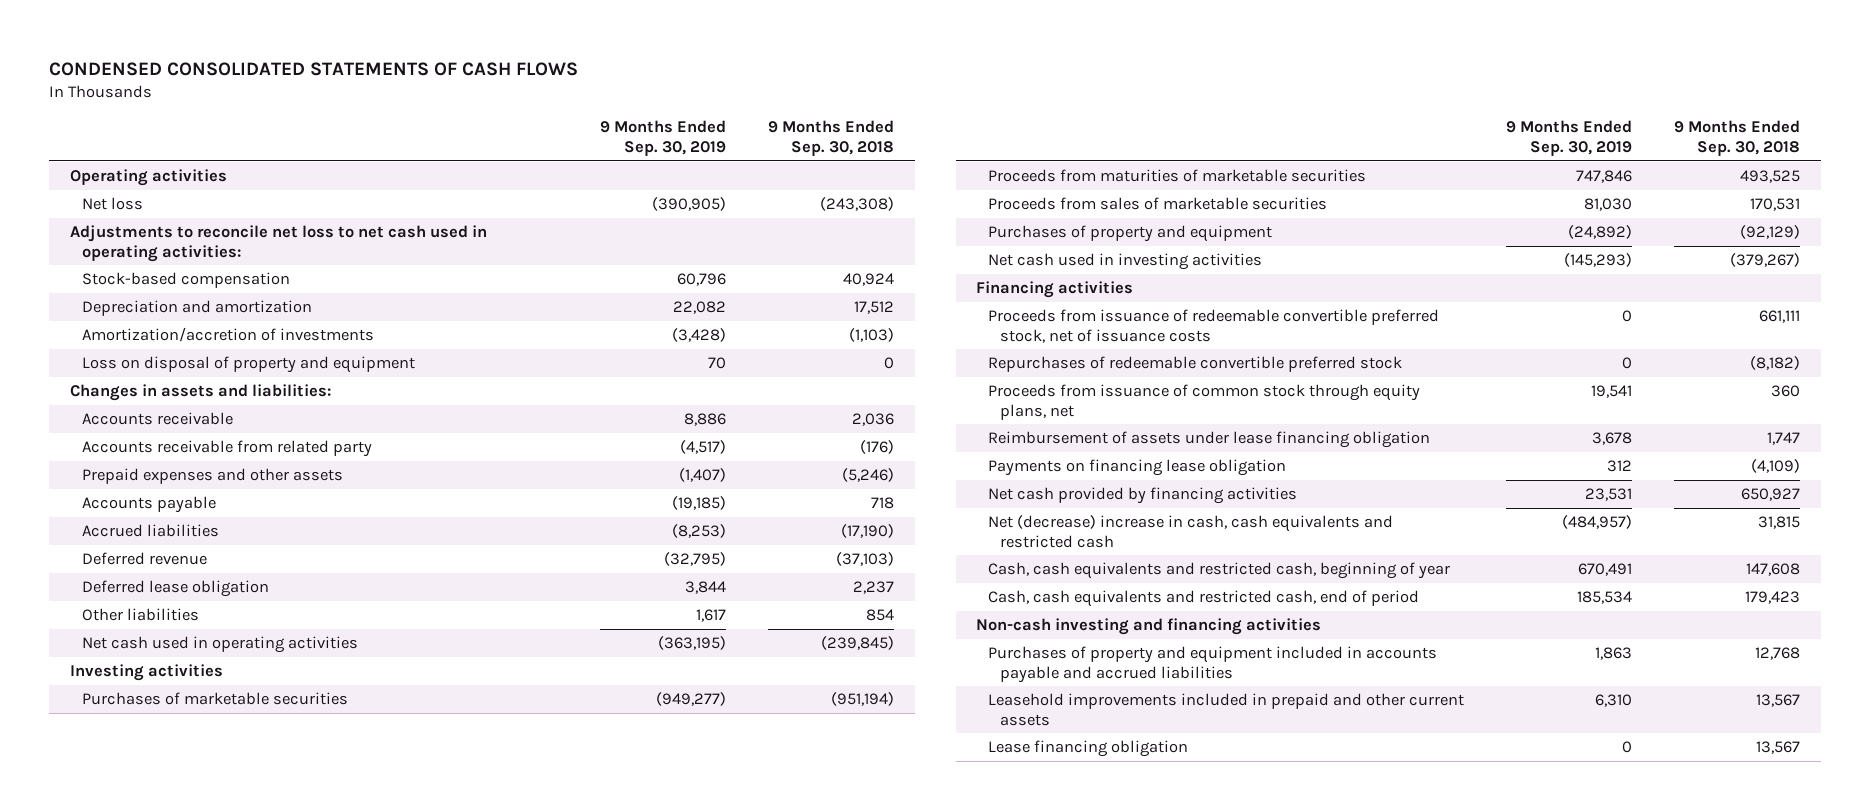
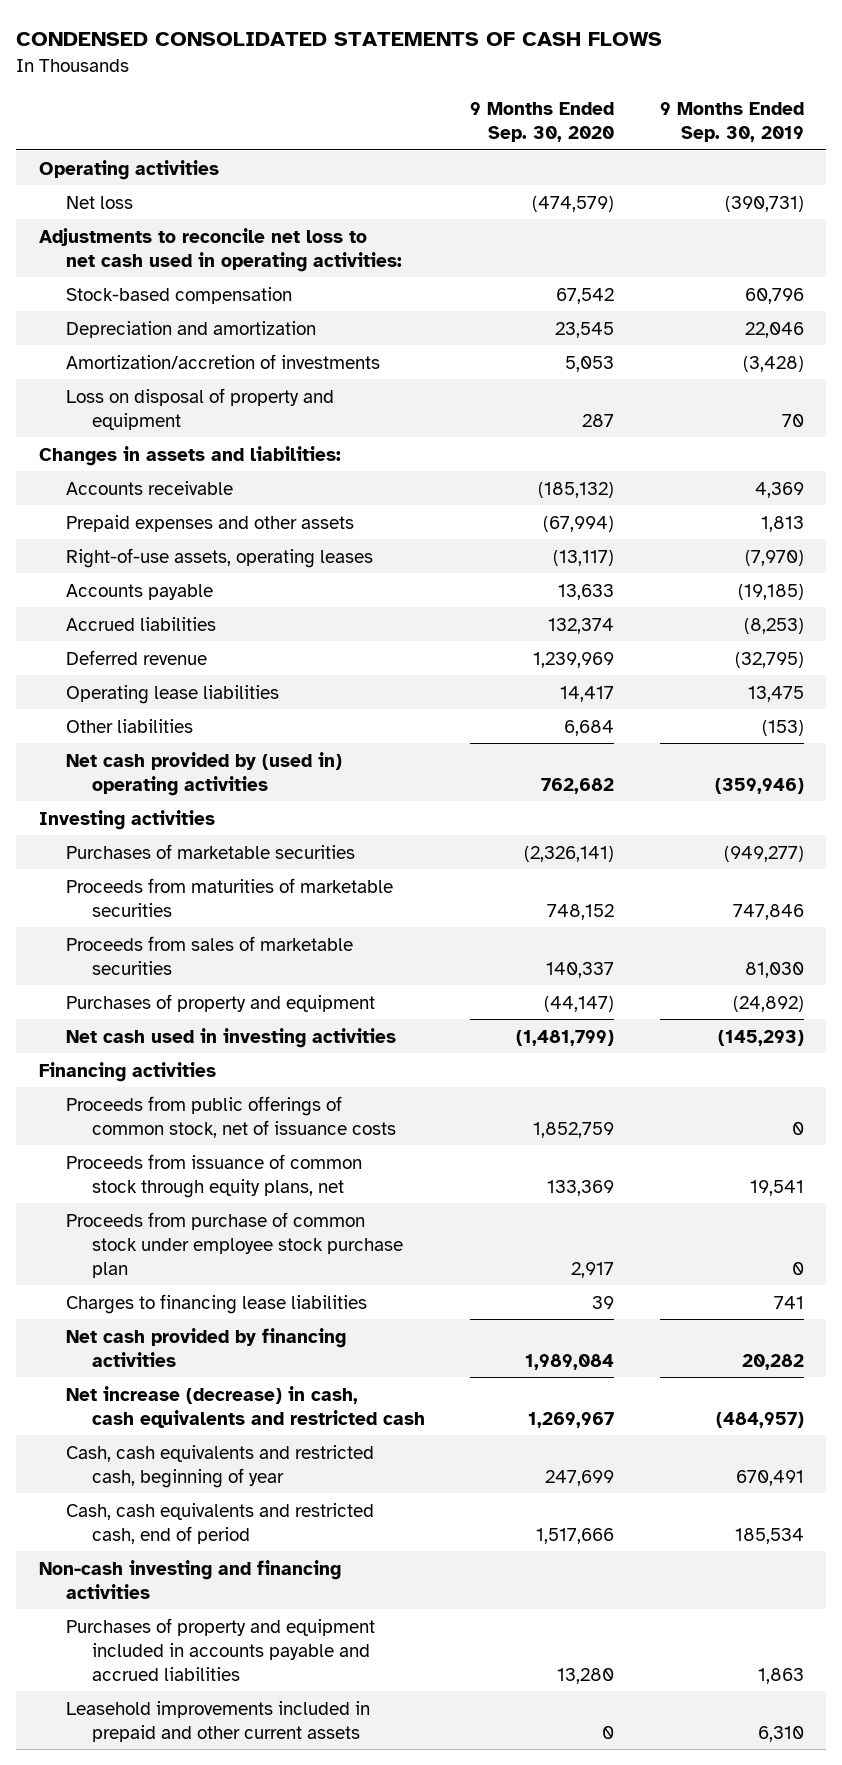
[767,120,894,157] 9 Months Ended Sep. 30, 2018 -> none
none -> [470,102,615,143] 9 Months Ended Sep. 30, 2020
[652,196,727,211] (390,905) -> [724,195,804,212] (390,731)
[673,300,727,314] 22,082 -> [744,321,804,338] 22,046
[82,439,373,457] Accounts receivable from related party -> none
[684,412,727,426] 8,886 -> [754,481,804,498] 4,369
[679,467,727,482] (1,407) -> [760,515,804,532] 1,813
none -> [65,547,373,568] Right-of-use assets, operating leases
[82,579,270,597] Deferred lease obligation -> none
none -> [65,684,279,704] Operating lease liabilities
[696,608,727,622] 1,617 -> [761,719,804,736] (153)
[82,635,359,653] Net cash used in operating activities -> [65,751,342,796] Net cash provided by (used in) operating activities
[658,635,727,650] (363,195) -> [714,777,804,794] (359,946)
[988,355,1403,372] Repurchases of redeemable convertible preferred stock -> none
[988,308,1440,343] Proceeds from issuance of redeemable convertible preferred stock, net of issuance costs -> [65,1095,397,1138] Proceeds from public offerings of common stock, net of issuance costs
[988,430,1431,448] Reimbursement of assets under lease financing obligation -> none
[988,458,1287,476] Payments on financing lease obligation -> none
none -> [65,1211,404,1278] Proceeds from purchase of common stock under employee stock purchase plan
none -> [65,1293,367,1314] Charges to financing lease liabilities
[1585,487,1633,501] 23,531 -> [741,1353,804,1370] 20,282
[988,514,1394,548] Net (decrease) increase in cash, cash equivalents and restricted cash -> [65,1385,426,1428] Net increase (decrease) in cash, cash equivalents and restricted cash
[988,739,1189,757] Lease financing obligation -> none

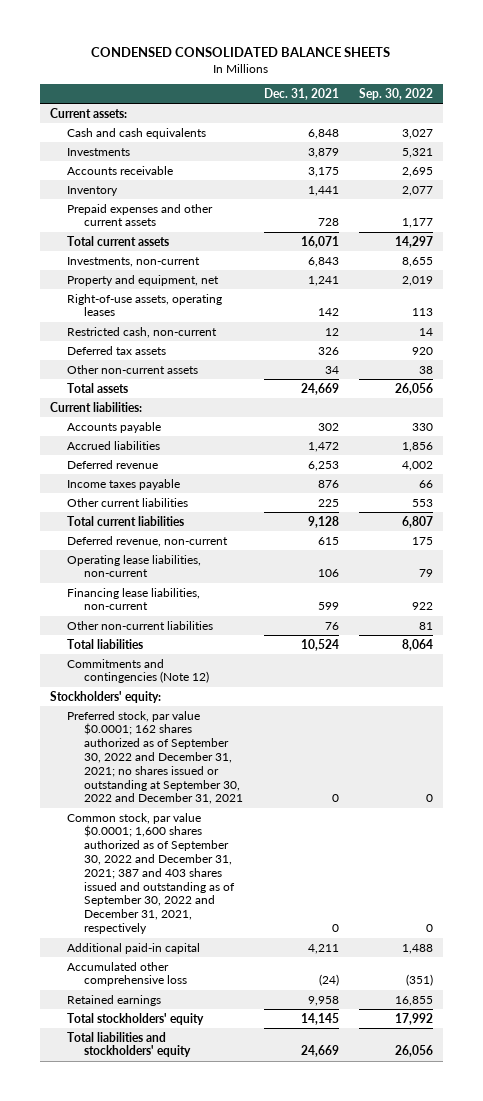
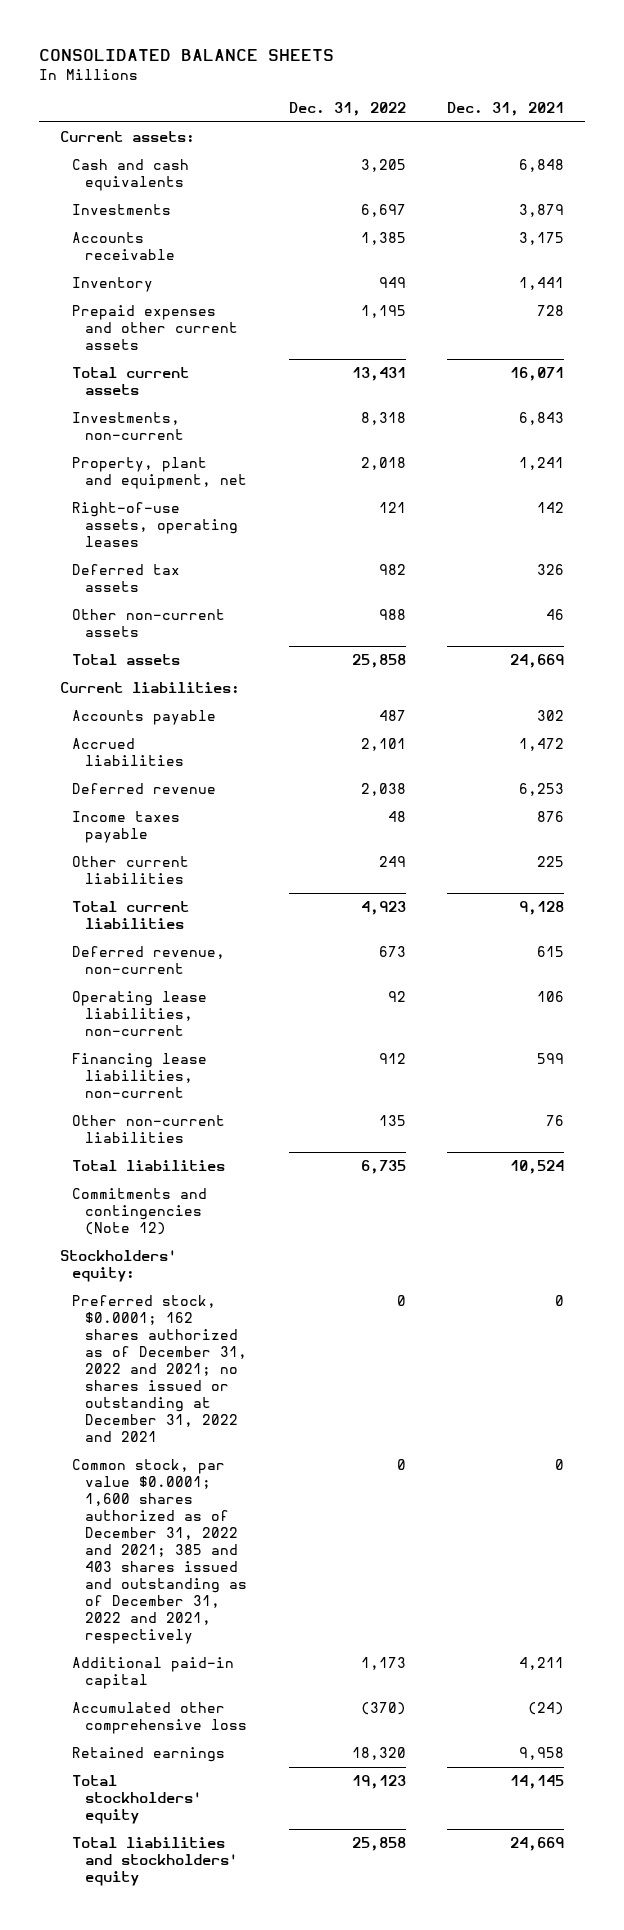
[91,47,391,58] CONDENSED CONSOLIDATED BALANCE SHEETS -> [38,48,334,61] CONSOLIDATED BALANCE SHEETS
[358,87,433,100] Sep. 30, 2022 -> none
none -> [288,102,406,117] Dec. 31, 2022
[67,274,220,286] Property and equipment, net -> [72,457,248,490] Property, plant and equipment, net
[67,326,218,338] Restricted cash, non-current -> none
[324,365,339,374] 34 -> [546,609,565,621] 46
[67,710,244,805] Preferred stock, par value $0.0001; 162 shares authorized as of September 30, 2022 and December 31, 2021; no shares issued or outstanding at September 30, 2022 and December 31, 2021 -> [72,1295,248,1443] Preferred stock, $0.0001; 162 shares authorized as of December 31, 2022 and 2021; no shares issued or outstanding at December 31, 2022 and 2021
[67,812,236,935] Common stock, par value $0.0001; 1,600 shares authorized as of September 30, 2022 and December 31, 2021; 387 and 403 shares issued and outstanding as of September 30, 2022 and December 31, 2021, respectively -> [72,1459,248,1645] Common stock, par value $0.0001; 1,600 shares authorized as of December 31, 2022 and 2021; 385 and 403 shares issued and outstanding as of December 31, 2022 and 2021, respectively

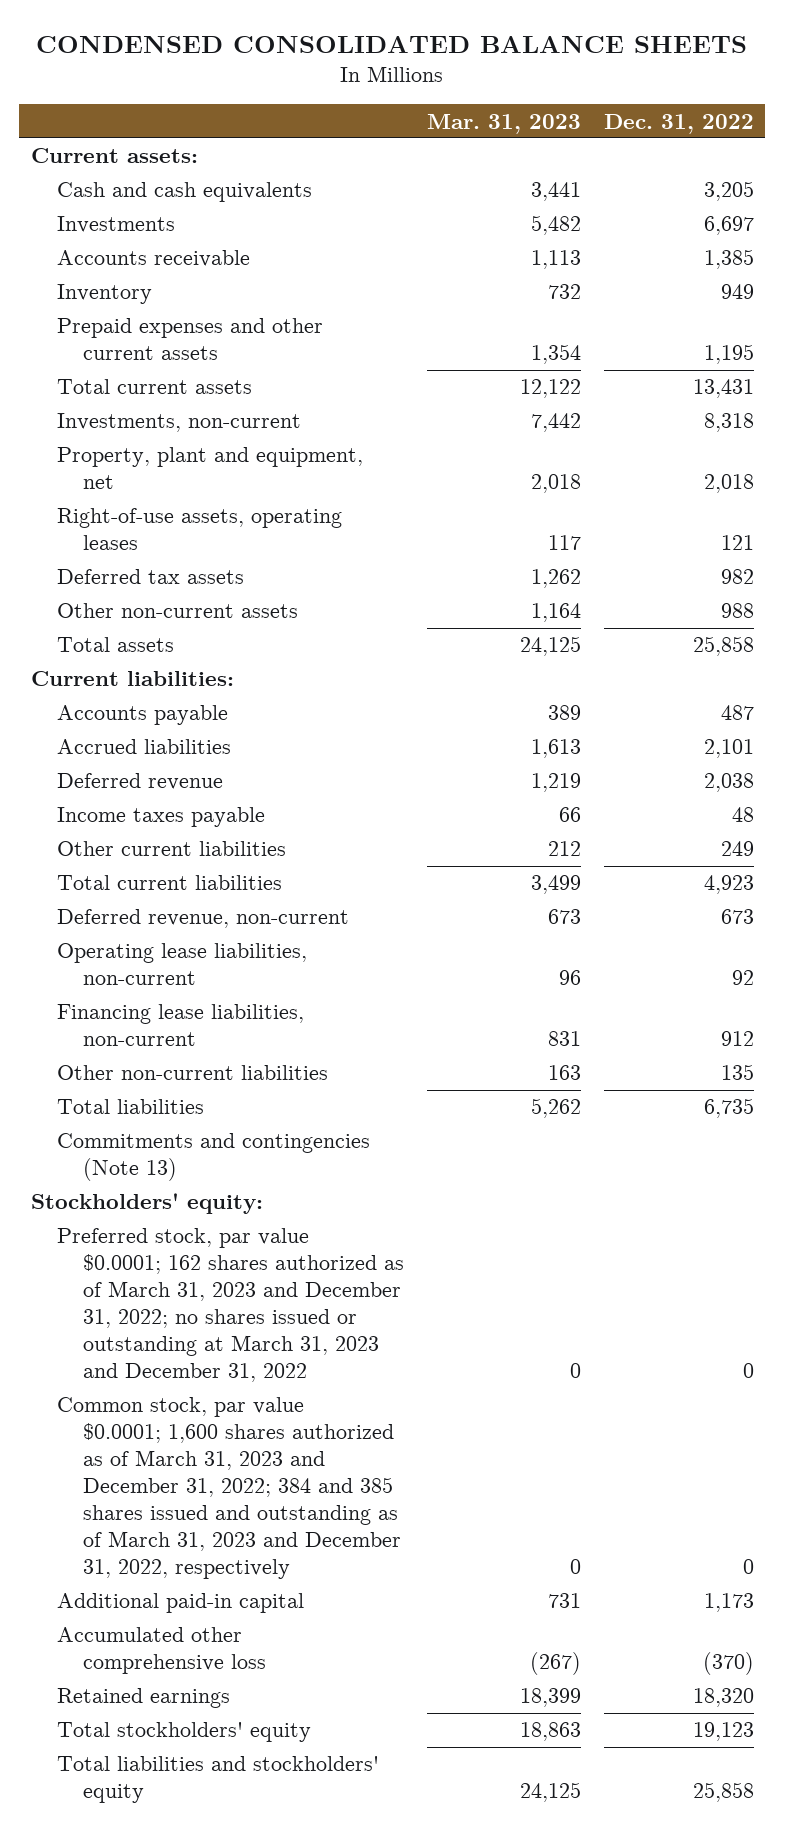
[38,48,334,61] CONSOLIDATED BALANCE SHEETS -> [36,36,748,54] CONDENSED CONSOLIDATED BALANCE SHEETS
[447,102,565,117] Dec. 31, 2021 -> none
none -> [427,113,582,134] Mar. 31, 2023
[72,1188,208,1236] Commitments and contingencies (Note 12) -> [57,1133,371,1182] Commitments and contingencies (Note 13)
[72,1295,248,1443] Preferred stock, $0.0001; 162 shares authorized as of December 31, 2022 and 2021; no shares issued or outstanding at December 31, 2022 and 2021 -> [57,1228,405,1383] Preferred stock, par value $0.0001; 162 shares authorized as of March 31, 2023 and December 31, 2022; no shares issued or outstanding at March 31, 2023 and December 31, 2022
[72,1459,248,1645] Common stock, par value $0.0001; 1,600 shares authorized as of December 31, 2022 and 2021; 385 and 403 shares issued and outstanding as of December 31, 2022 and 2021, respectively -> [57,1397,402,1580] Common stock, par value $0.0001; 1,600 shares authorized as of March 31, 2023 and December 31, 2022; 384 and 385 shares issued and outstanding as of March 31, 2023 and December 31, 2022, respectively

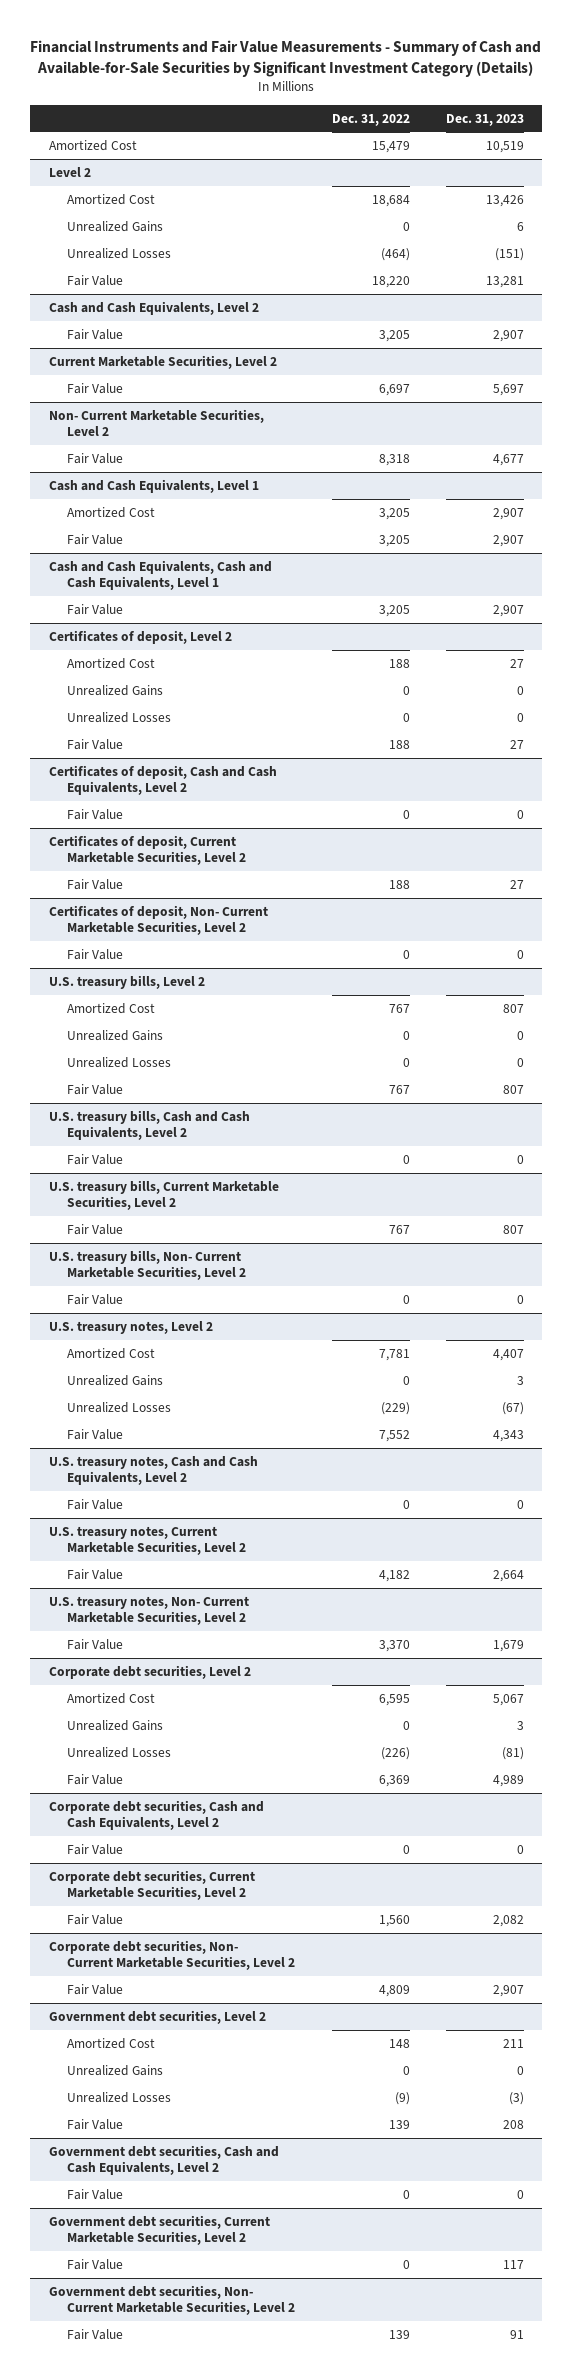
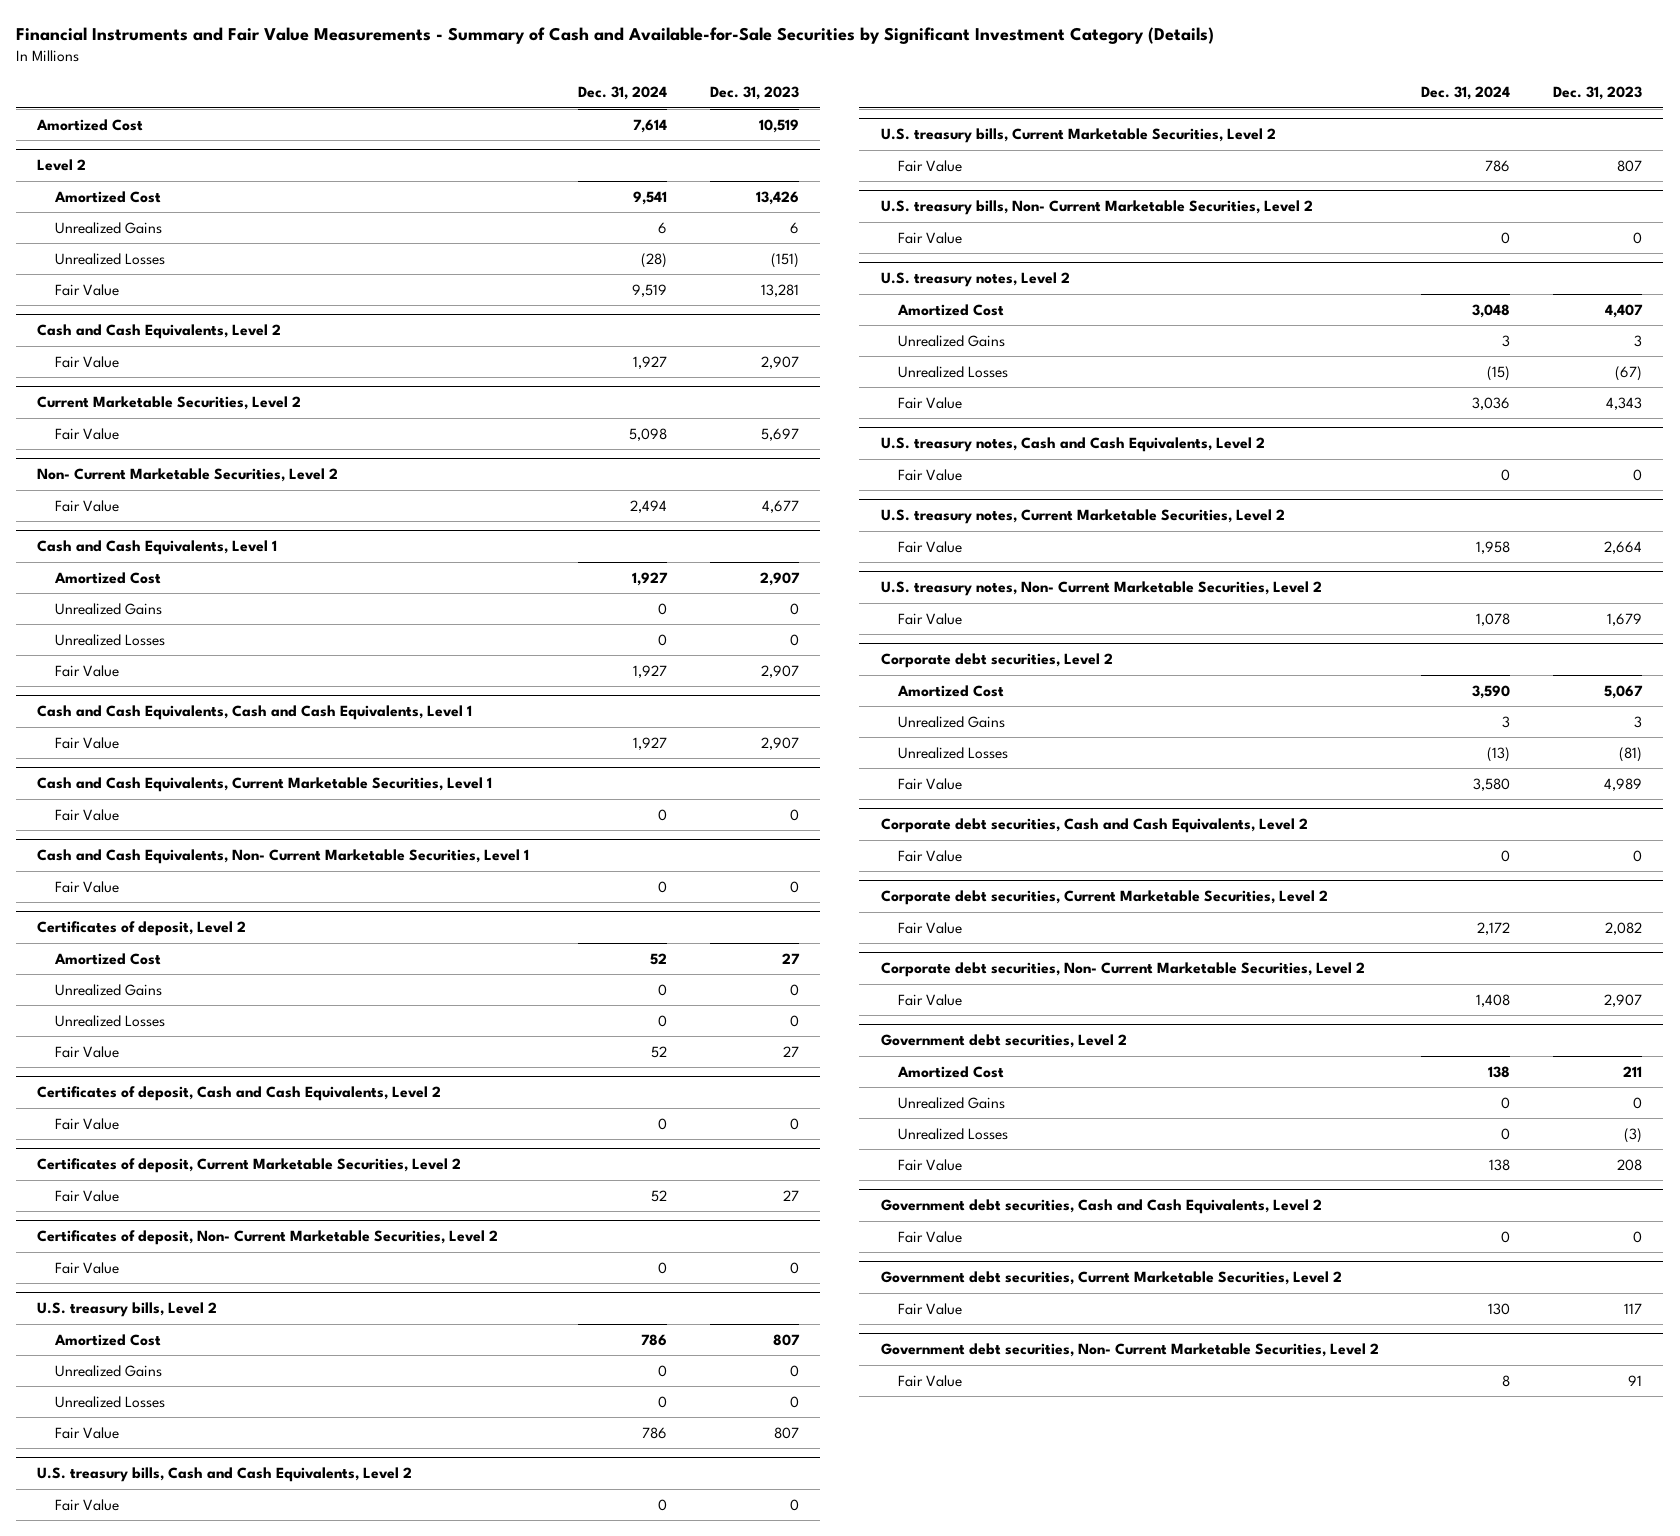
[331,113,410,126] Dec. 31, 2022 -> none
none -> [578,86,668,101] Dec. 31, 2024
none -> [55,602,163,615] Unrealized Gains
none -> [55,633,166,646] Unrealized Losses
none -> [37,777,493,793] Cash and Cash Equivalents, Current Marketable Securities, Level 1
none -> [55,808,120,821] Fair Value
none -> [37,849,530,865] Cash and Cash Equivalents, Non- Current Marketable Securities, Level 1
none -> [55,880,120,893] Fair Value

